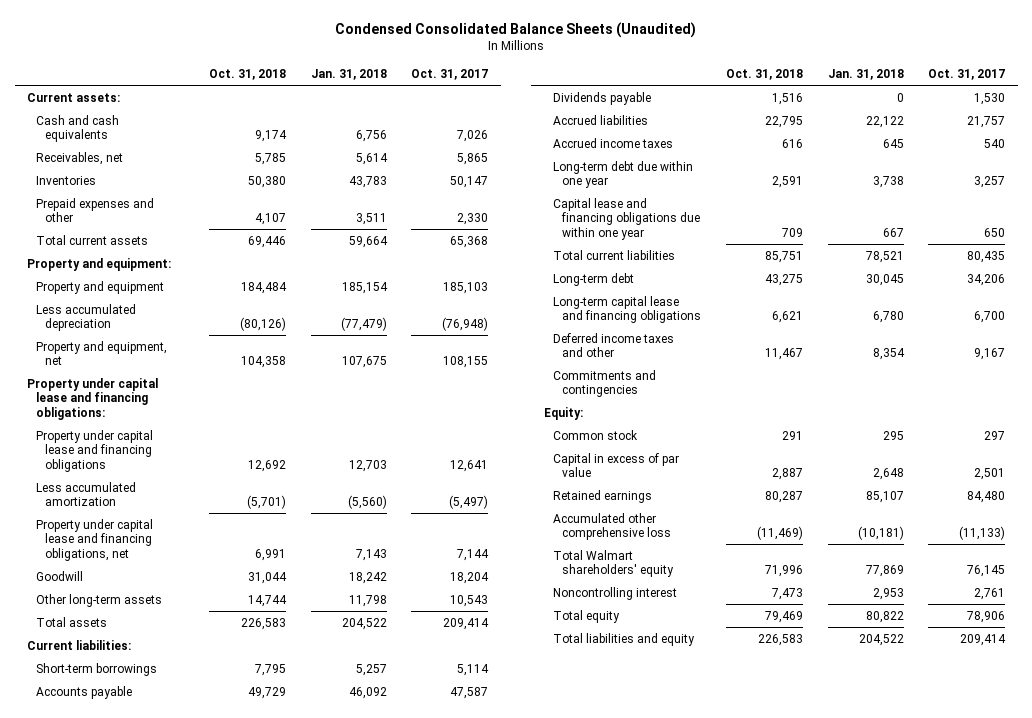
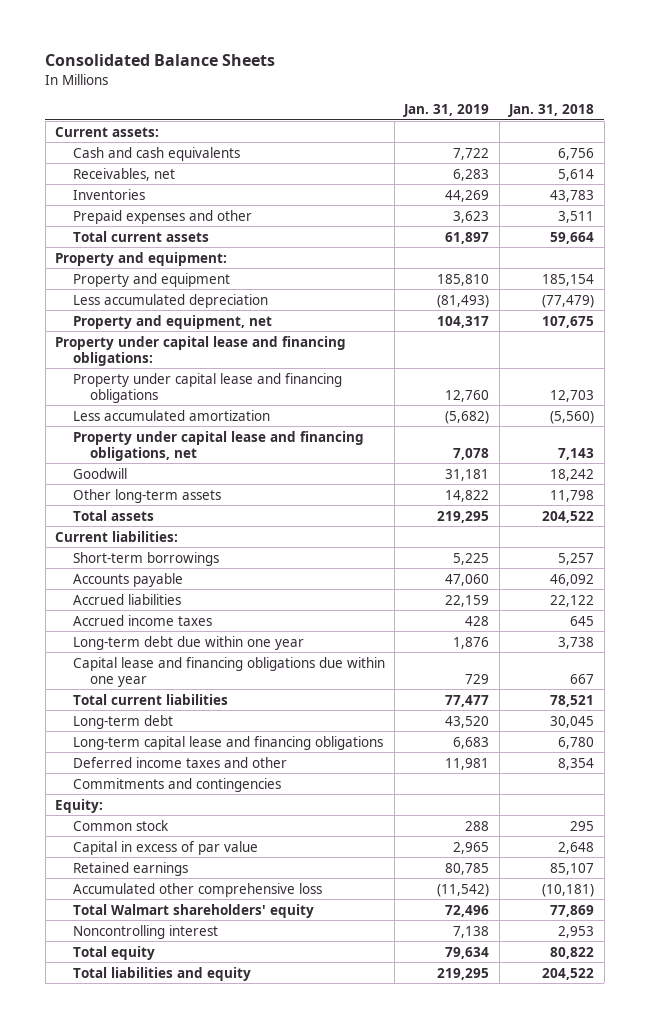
[335,21,697,38] Condensed Consolidated Balance Sheets (Unaudited) -> [45,54,276,67] Consolidated Balance Sheets
[209,69,287,81] Oct. 31, 2018 -> none
[411,69,489,81] Oct. 31, 2017 -> none
none -> [403,104,490,118] Jan. 31, 2019
[552,91,651,105] Dividends payable -> none

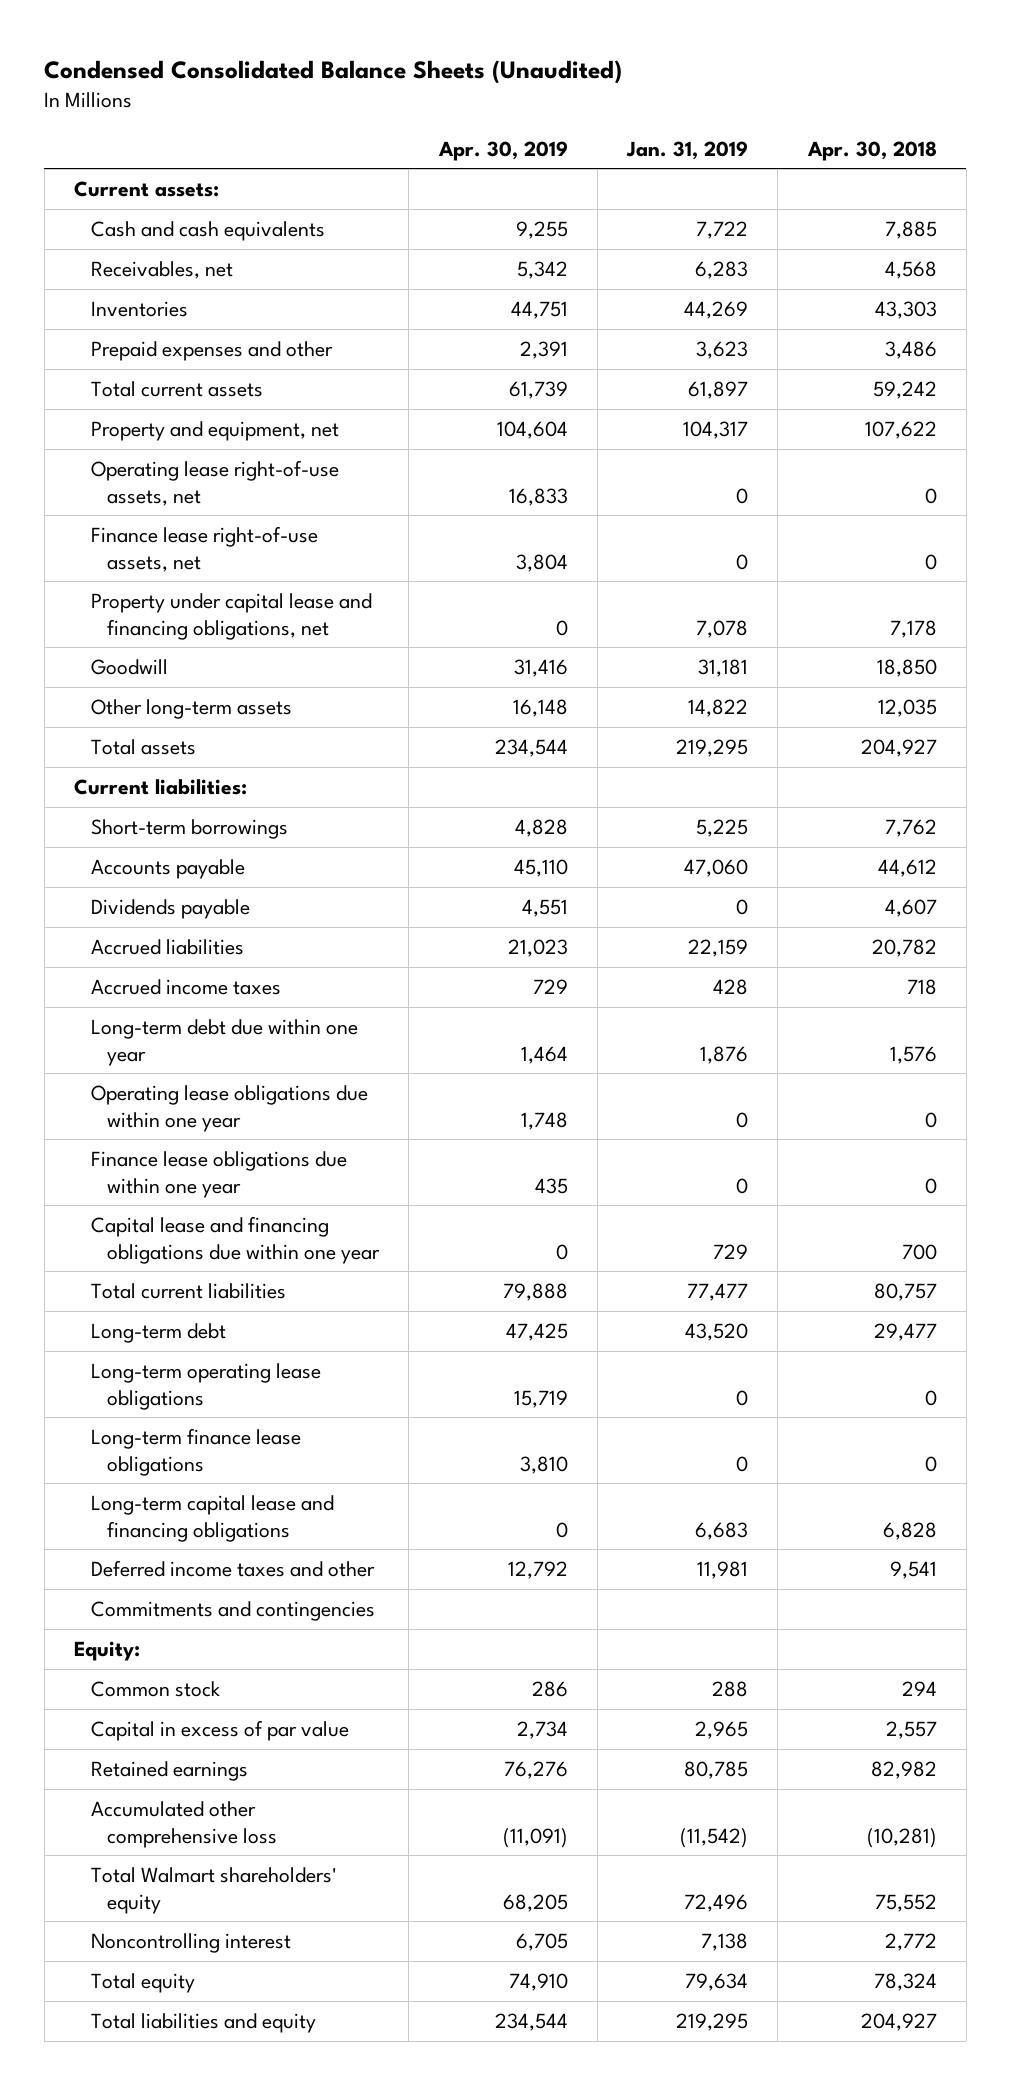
[45,54,276,67] Consolidated Balance Sheets -> [44,59,623,84] Condensed Consolidated Balance Sheets (Unaudited)
[508,104,595,118] Jan. 31, 2018 -> none
none -> [437,140,568,161] Apr. 30, 2019
none -> [806,140,937,161] Apr. 30, 2018
[54,251,227,266] Property and equipment: -> none
[72,272,230,287] Property and equipment -> none
[72,293,268,308] Less accumulated depreciation -> none
[54,335,346,366] Property under capital lease and financing obligations: -> none
[72,372,342,403] Property under capital lease and financing obligations -> none
[72,409,270,421] Less accumulated amortization -> none
none -> [90,460,339,506] Operating lease right-of-use assets, net
none -> [90,526,318,572] Finance lease right-of-use assets, net
none -> [90,899,250,920] Dividends payable
none -> [90,1085,368,1132] Operating lease obligations due within one year
none -> [90,1151,347,1198] Finance lease obligations due within one year
none -> [90,1363,321,1410] Long-term operating lease obligations
none -> [90,1428,301,1476] Long-term finance lease obligations

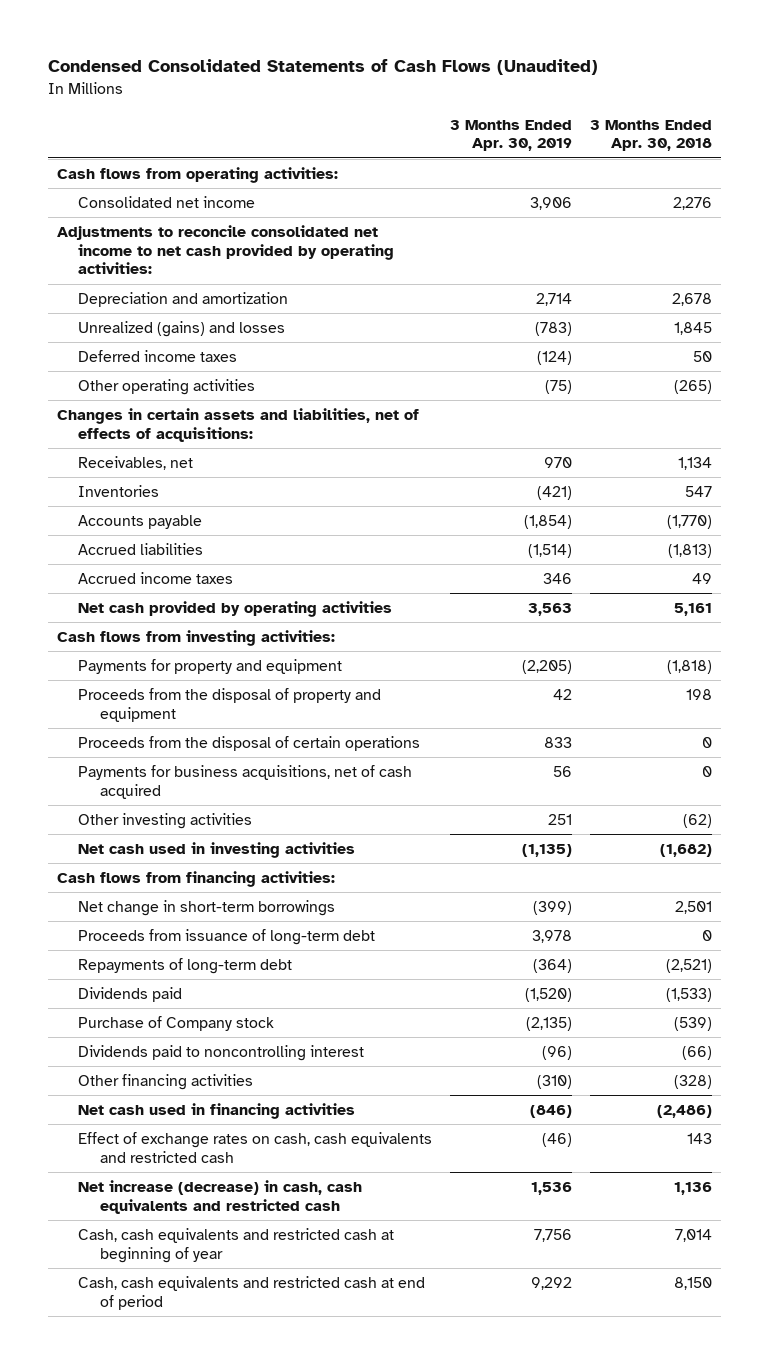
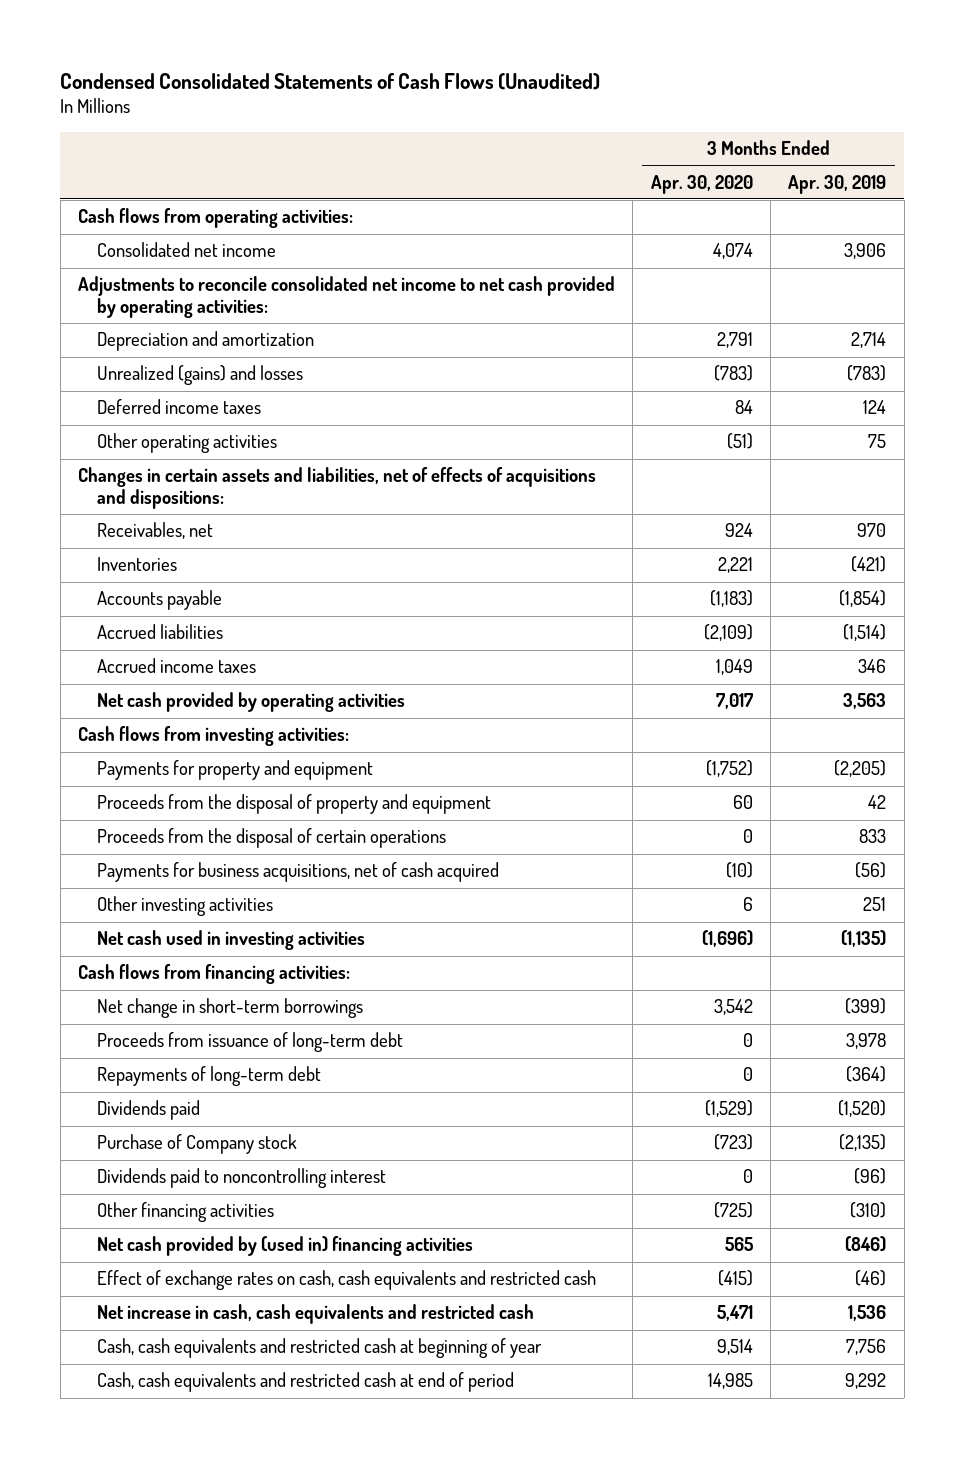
[590,119,713,152] 3 Months Ended Apr. 30, 2018 -> none
none -> [650,174,753,194] Apr. 30, 2020
[537,351,573,366] (124) -> [863,400,887,415] 124
[545,380,573,395] (75) -> [868,434,887,449] 75
[56,408,419,442] Changes in certain assets and liabilities, net of effects of acquisitions: -> [78,467,597,510] Changes in certain assets and liabilities, net of effects of acquisitions and dispositions:
[553,766,573,778] 56 -> [855,862,887,879] (56)
[78,1103,356,1120] Net cash used in financing activities -> [96,1236,473,1257] Net cash provided by (used in) financing activities
[78,1180,363,1214] Net increase (decrease) in cash, cash equivalents and restricted cash -> [96,1304,534,1325] Net increase in cash, cash equivalents and restricted cash

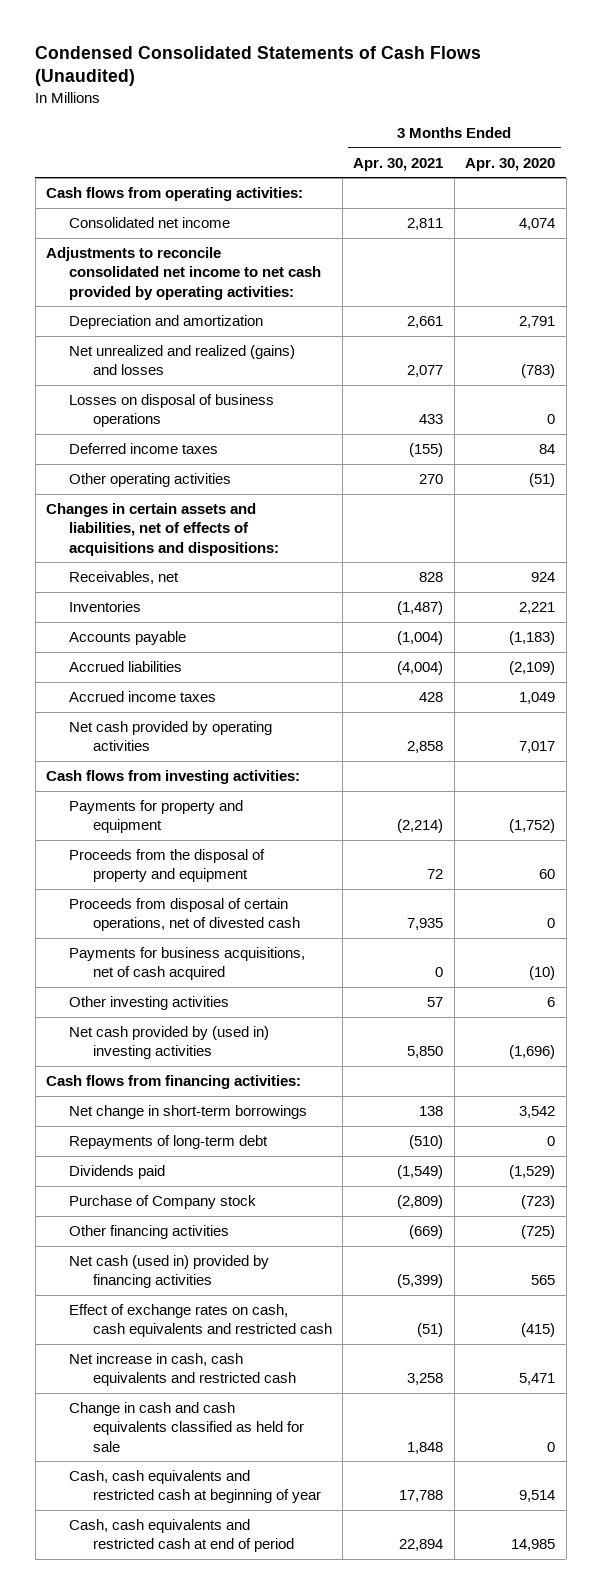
[788,174,887,194] Apr. 30, 2019 -> none
none -> [353,157,444,171] Apr. 30, 2021
[96,365,303,386] Unrealized (gains) and losses -> [69,345,296,376] Net unrealized and realized (gains) and losses
none -> [69,394,275,428] Losses on disposal of business operations
[96,828,446,849] Proceeds from the disposal of certain operations -> [69,898,300,932] Proceeds from disposal of certain operations, net of divested cash
[96,930,365,951] Net cash used in investing activities -> [69,1026,270,1060] Net cash provided by (used in) investing activities
[96,1032,403,1053] Proceeds from issuance of long-term debt -> none
[96,1168,386,1189] Dividends paid to noncontrolling interest -> none
[96,1236,473,1257] Net cash provided by (used in) financing activities -> [69,1255,270,1289] Net cash (used in) provided by financing activities
none -> [69,1402,304,1452] Change in cash and cash equivalents classified as held for sale

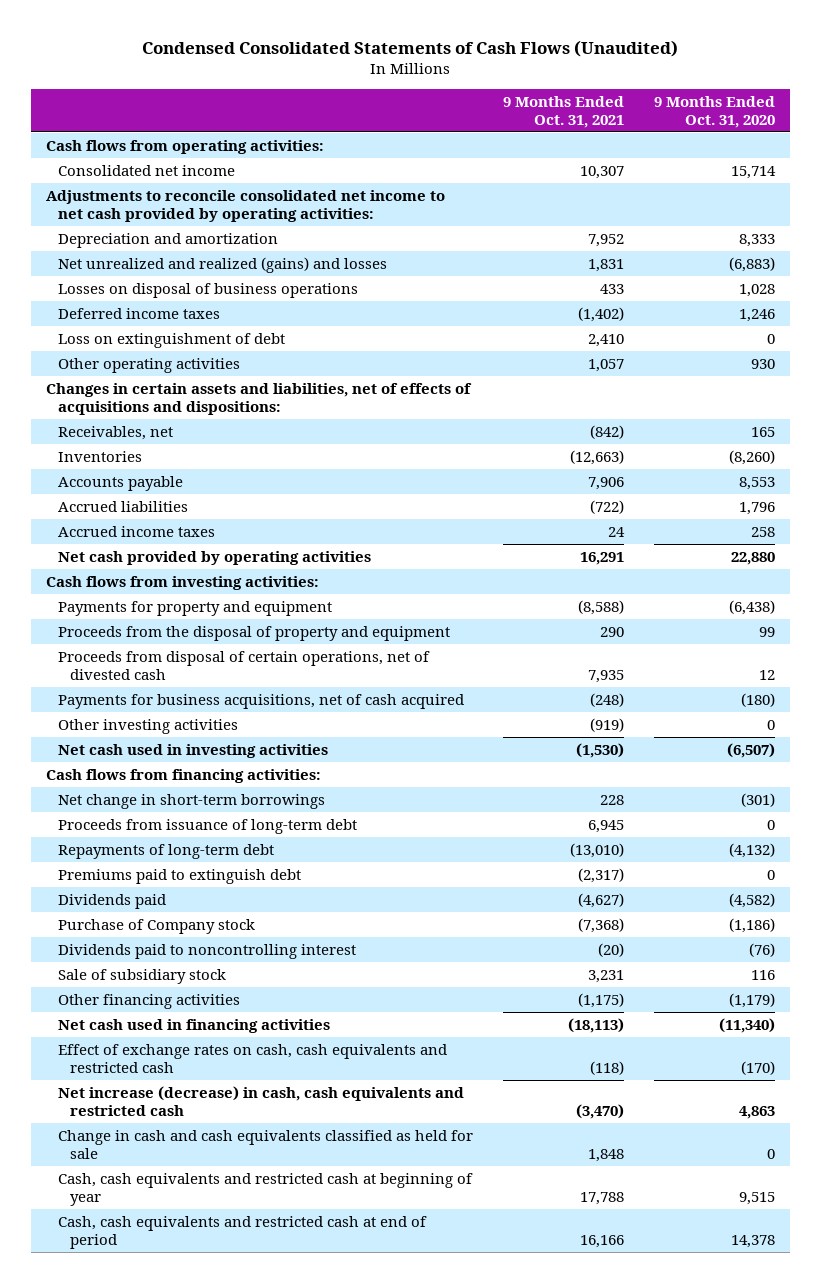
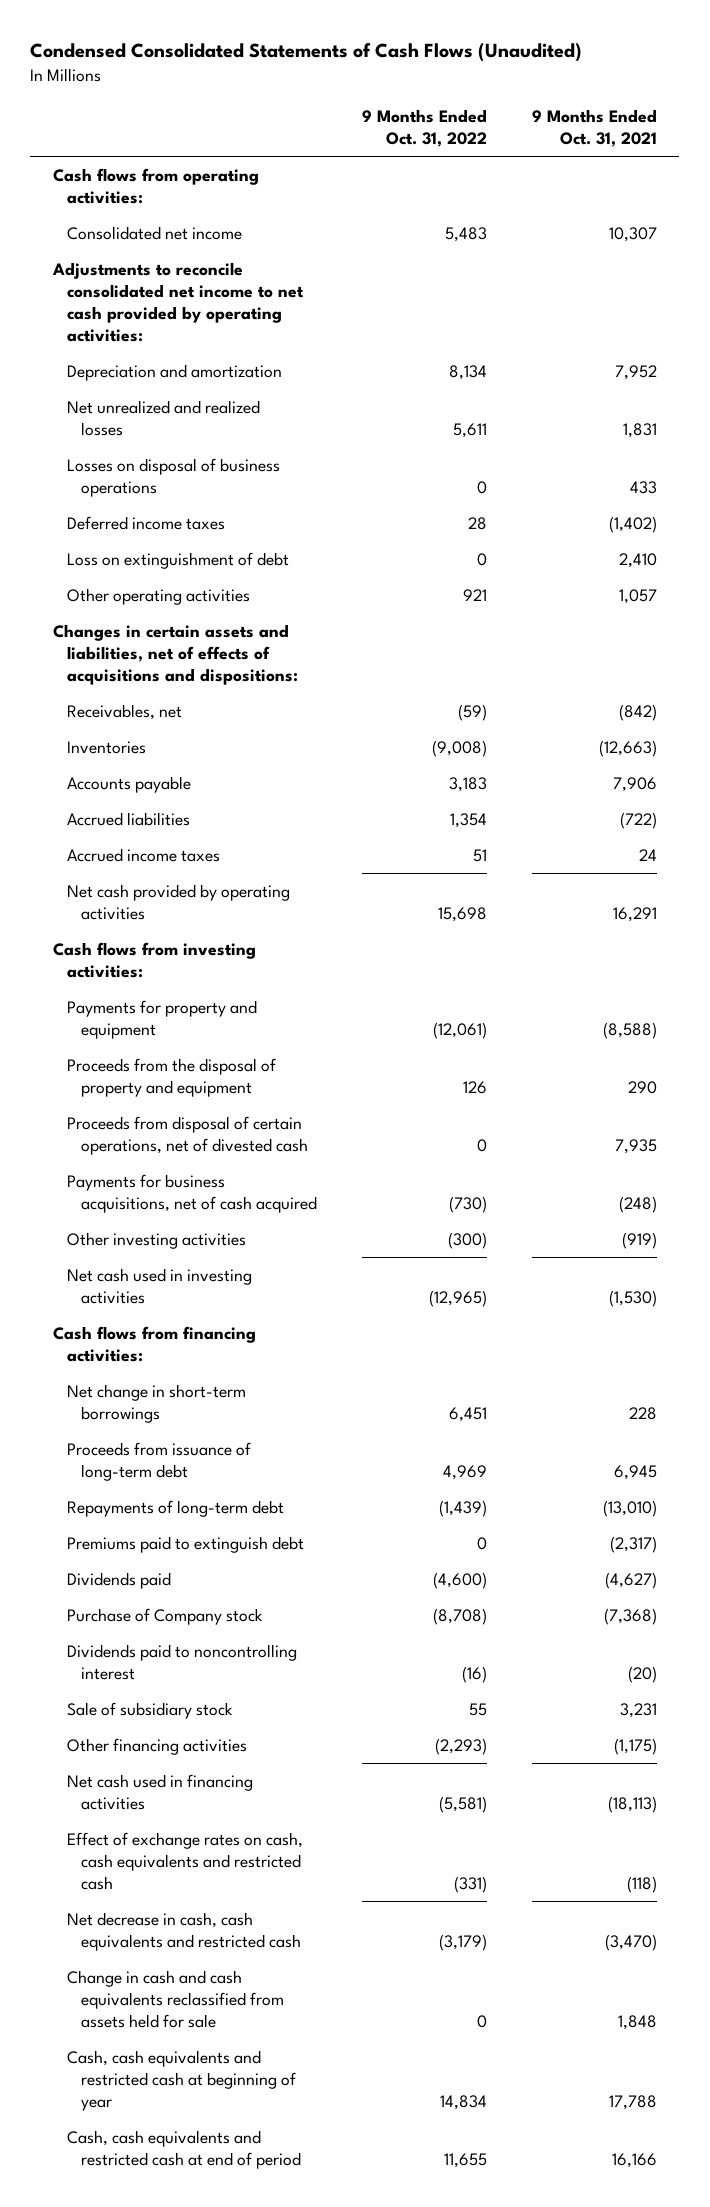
[654,96,776,128] 9 Months Ended Oct. 31, 2020 -> none
none -> [362,108,488,148] 9 Months Ended Oct. 31, 2022
[58,256,388,273] Net unrealized and realized (gains) and losses -> [66,399,260,436] Net unrealized and realized losses
[58,1085,465,1116] Net increase (decrease) in cash, cash equivalents and restricted cash -> [66,1911,302,1951] Net decrease in cash, cash equivalents and restricted cash
[58,1129,474,1159] Change in cash and cash equivalents classified as held for sale -> [66,1969,285,2029] Change in cash and cash equivalents reclassified from assets held for sale

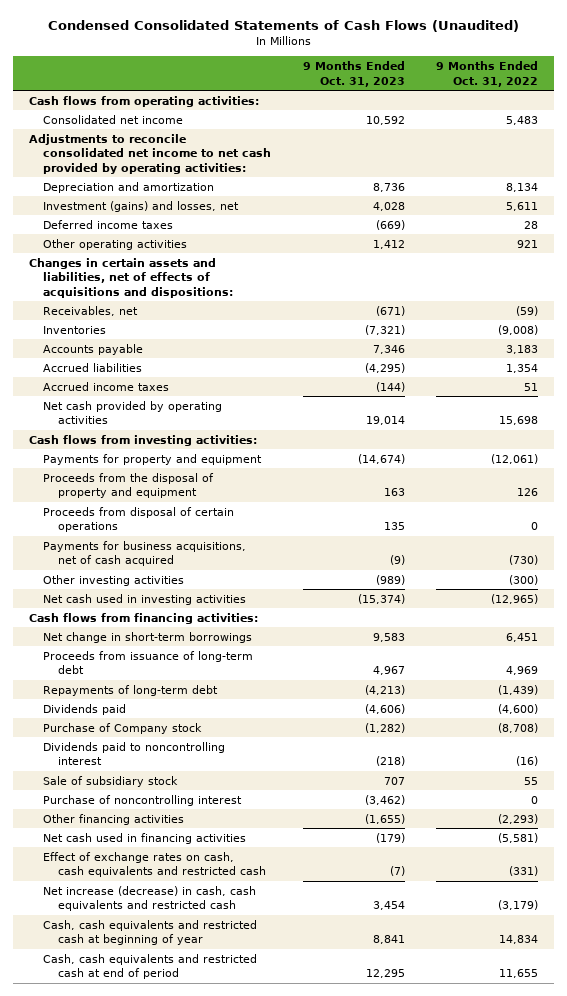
[532,108,658,148] 9 Months Ended Oct. 31, 2021 -> none
none -> [302,61,405,87] 9 Months Ended Oct. 31, 2023
[66,457,280,497] Losses on disposal of business operations -> none
[66,399,260,436] Net unrealized and realized losses -> [43,200,240,212] Investment (gains) and losses, net
[66,551,289,569] Loss on extinguishment of debt -> none
[66,1115,309,1155] Proceeds from disposal of certain operations, net of divested cash -> [43,506,235,533] Proceeds from disposal of certain operations
[66,1535,304,1553] Premiums paid to extinguish debt -> none
none -> [43,794,243,806] Purchase of noncontrolling interest
[66,1969,285,2029] Change in cash and cash equivalents reclassified from assets held for sale -> none
[66,1911,302,1951] Net decrease in cash, cash equivalents and restricted cash -> [43,885,257,912] Net increase (decrease) in cash, cash equivalents and restricted cash

